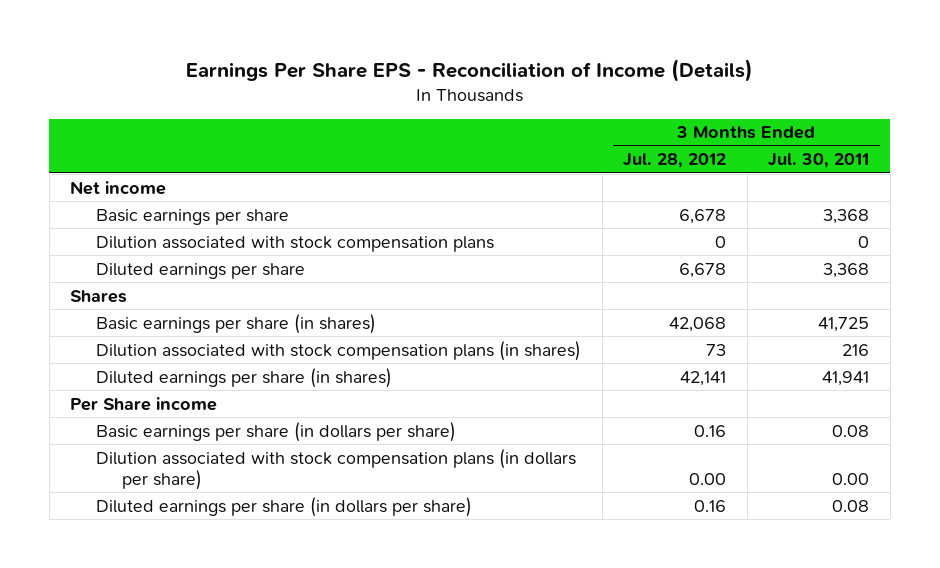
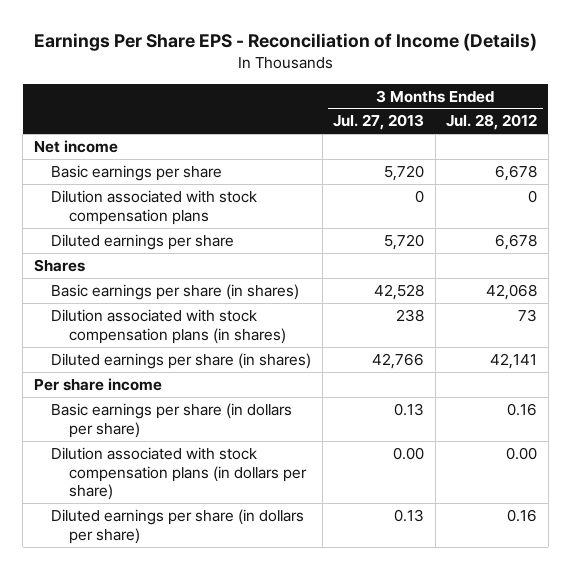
[768,153,870,169] Jul. 30, 2011 -> none
none -> [333,114,425,131] Jul. 27, 2013
[70,396,218,411] Per Share income -> [33,377,162,391] Per share income

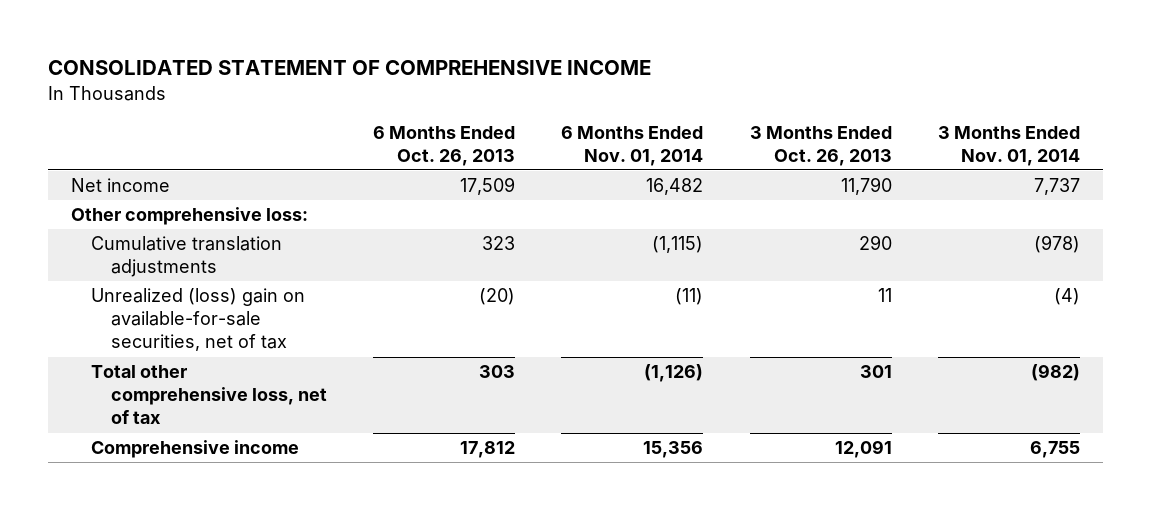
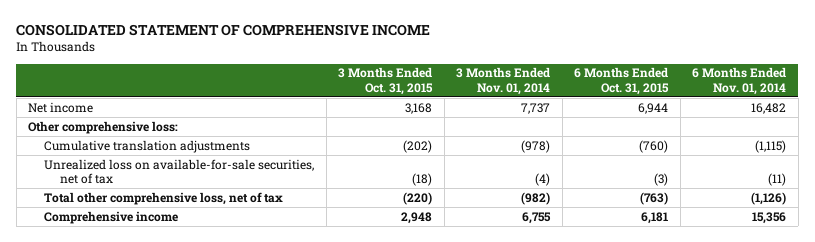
[373,125,516,166] 6 Months Ended Oct. 26, 2013 -> none
[749,125,892,166] 3 Months Ended Oct. 26, 2013 -> none
none -> [338,67,434,95] 3 Months Ended Oct. 31, 2015
none -> [574,67,670,95] 6 Months Ended Oct. 31, 2015
[90,288,305,352] Unrealized (loss) gain on available-for-sale securities, net of tax -> [44,158,315,185] Unrealized loss on available-for-sale securities, net of tax

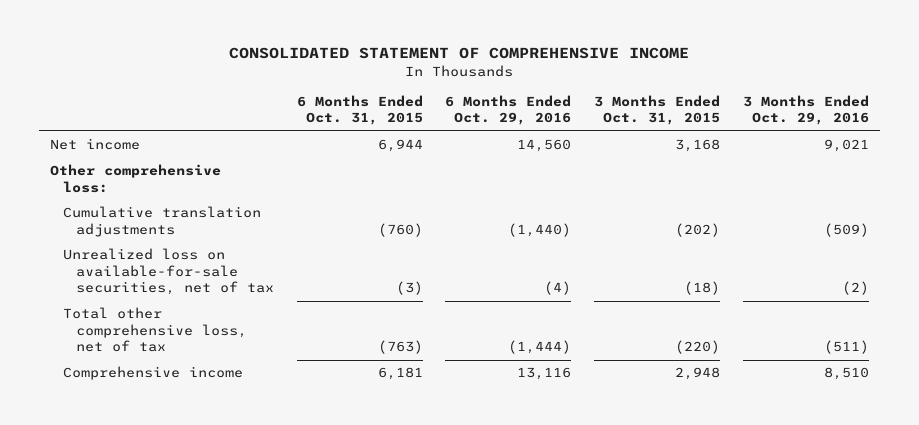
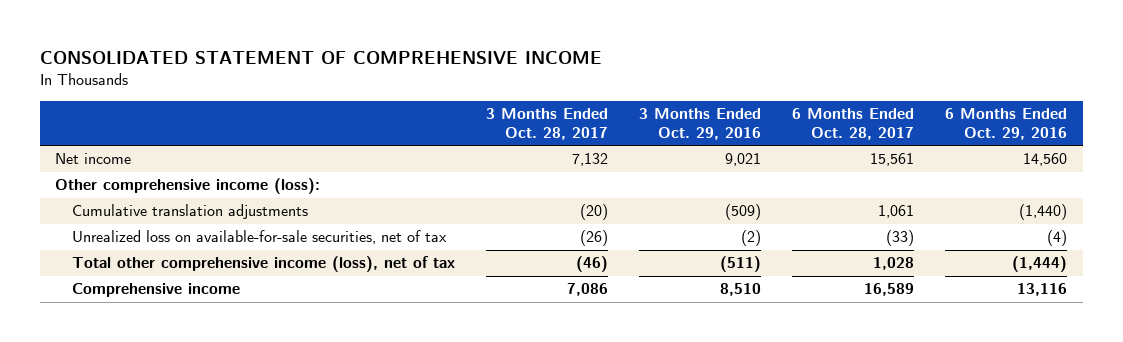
[296,94,423,126] 6 Months Ended Oct. 31, 2015 -> none
[594,94,721,126] 3 Months Ended Oct. 31, 2015 -> none
none -> [486,107,609,140] 3 Months Ended Oct. 28, 2017
none -> [792,107,915,140] 6 Months Ended Oct. 28, 2017
[49,164,221,193] Other comprehensive loss: -> [55,178,321,195] Other comprehensive income (loss):
[62,307,247,353] Total other comprehensive loss, net of tax -> [72,256,456,273] Total other comprehensive income (loss), net of tax

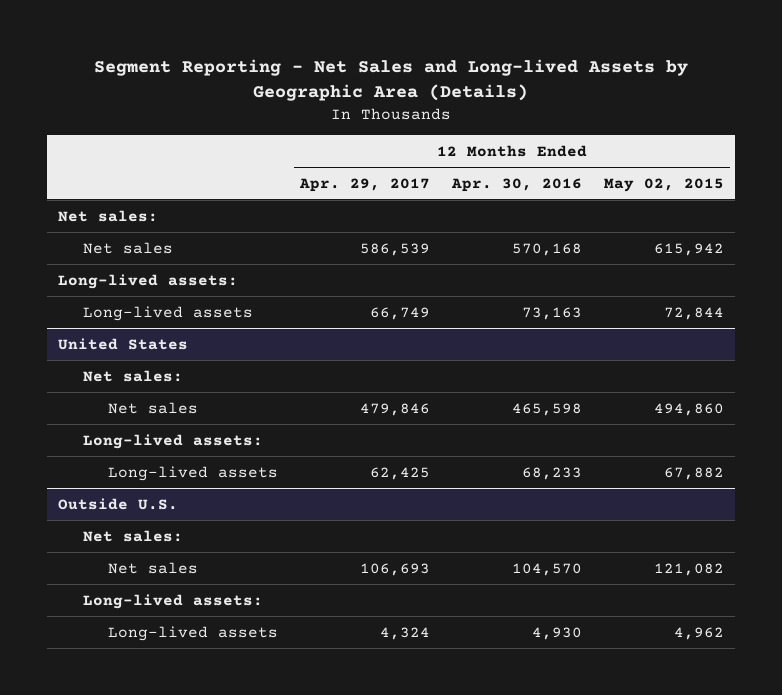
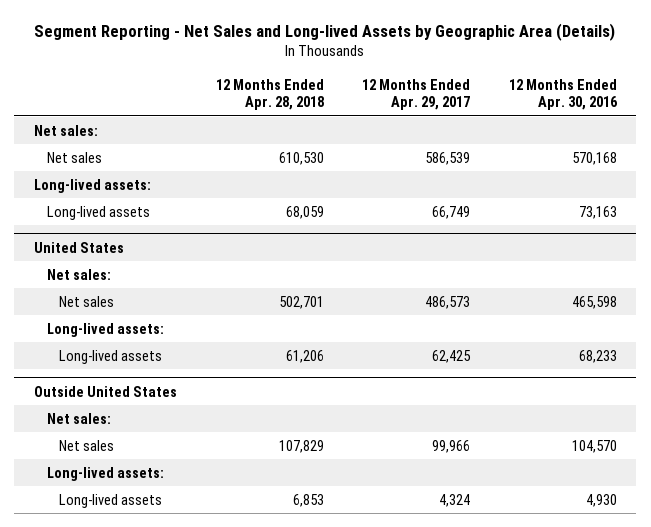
[604,177,725,192] May 02, 2015 -> none
none -> [215,78,324,111] 12 Months Ended Apr. 28, 2018
[359,402,430,416] 479,846 -> [425,295,471,309] 486,573
[57,497,178,510] Outside U.S. -> none
none -> [33,385,177,397] Outside United States
[359,562,430,576] 106,693 -> [432,439,471,453] 99,966

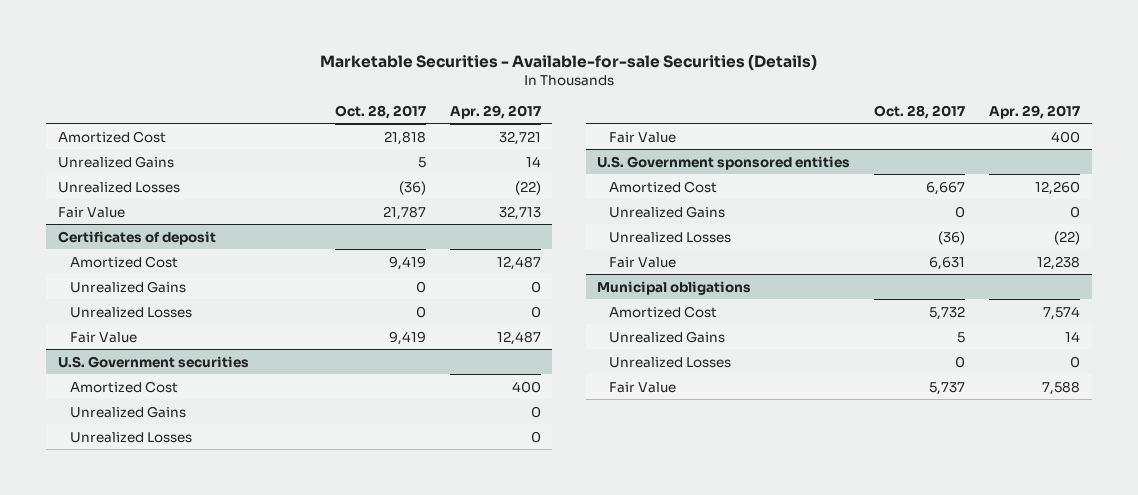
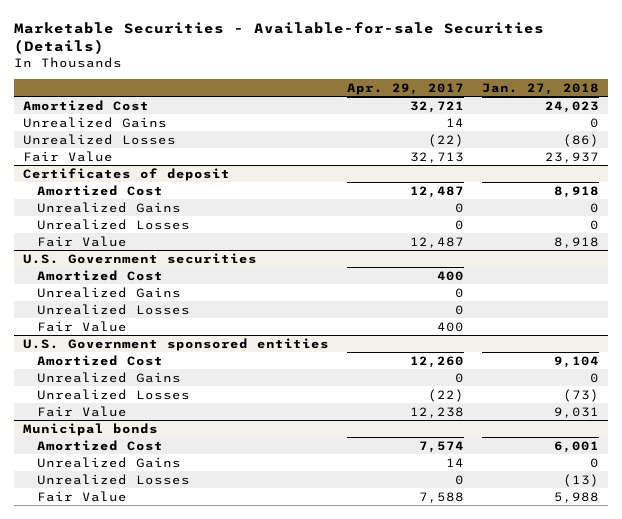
[334,104,426,119] Oct. 28, 2017 -> none
none -> [482,82,600,95] Jan. 27, 2018
[597,280,752,295] Municipal obligations -> [23,422,159,436] Municipal bonds

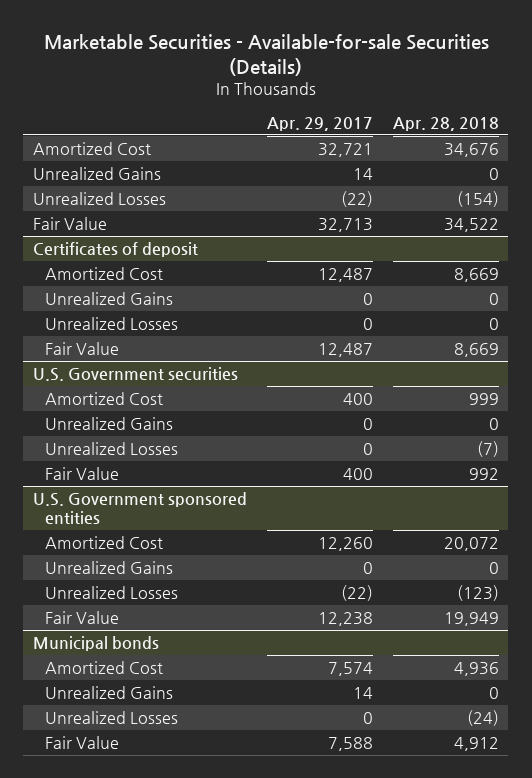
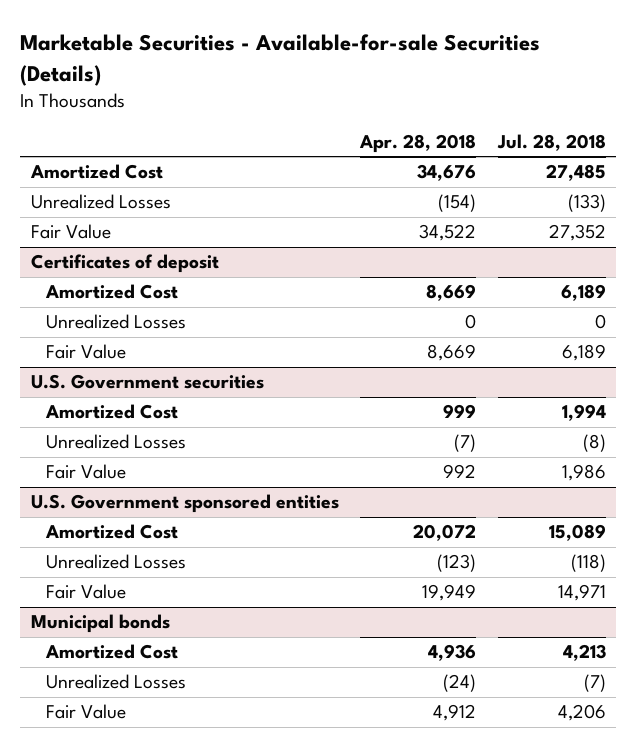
[266,116,373,131] Apr. 29, 2017 -> none
none -> [496,133,606,151] Jul. 28, 2018
[33,166,162,180] Unrealized Gains -> none
[44,291,173,305] Unrealized Gains -> none
[44,416,173,430] Unrealized Gains -> none
[44,560,173,574] Unrealized Gains -> none
[44,685,173,699] Unrealized Gains -> none

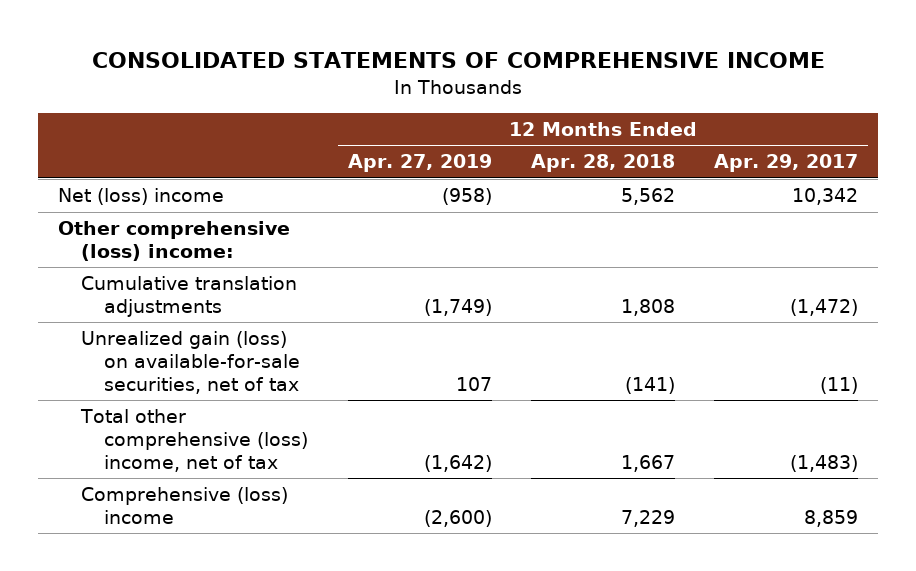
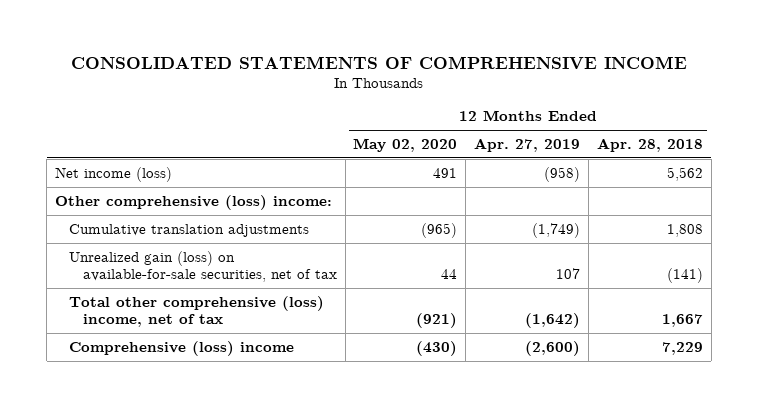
[714,154,859,173] Apr. 29, 2017 -> none
none -> [353,137,458,152] May 02, 2020
[58,188,225,206] Net (loss) income -> [54,166,172,182] Net income (loss)

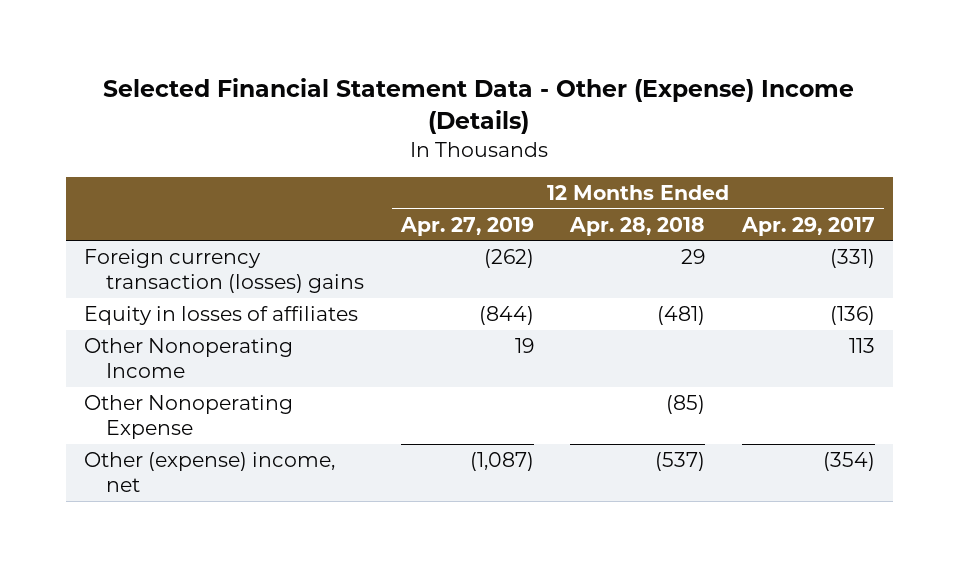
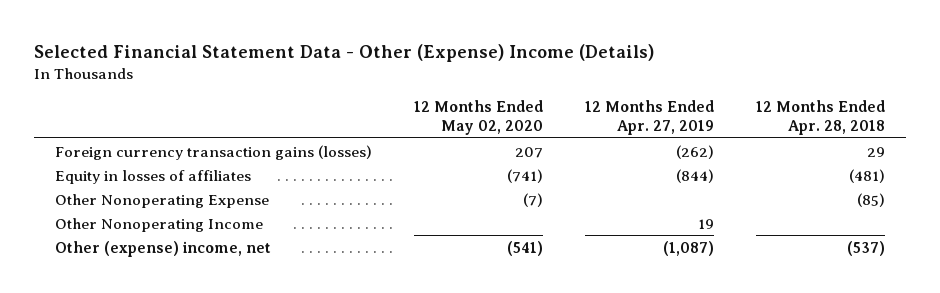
[740,216,875,236] Apr. 29, 2017 -> none
none -> [414,100,544,136] 12 Months Ended May 02, 2020
[83,249,365,294] Foreign currency transaction (losses) gains -> [54,144,372,160] Foreign currency transaction gains (losses)
[83,338,293,379] Other Nonoperating Income -> [54,217,263,232] Other Nonoperating Income

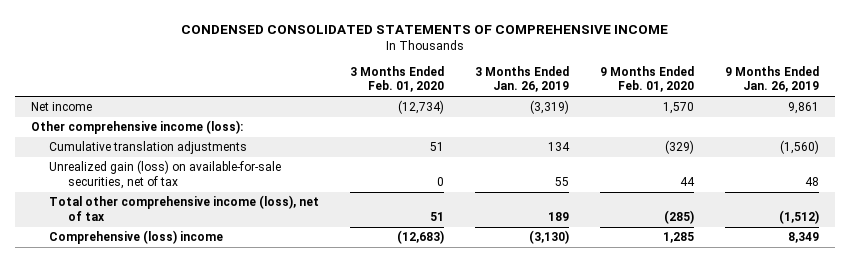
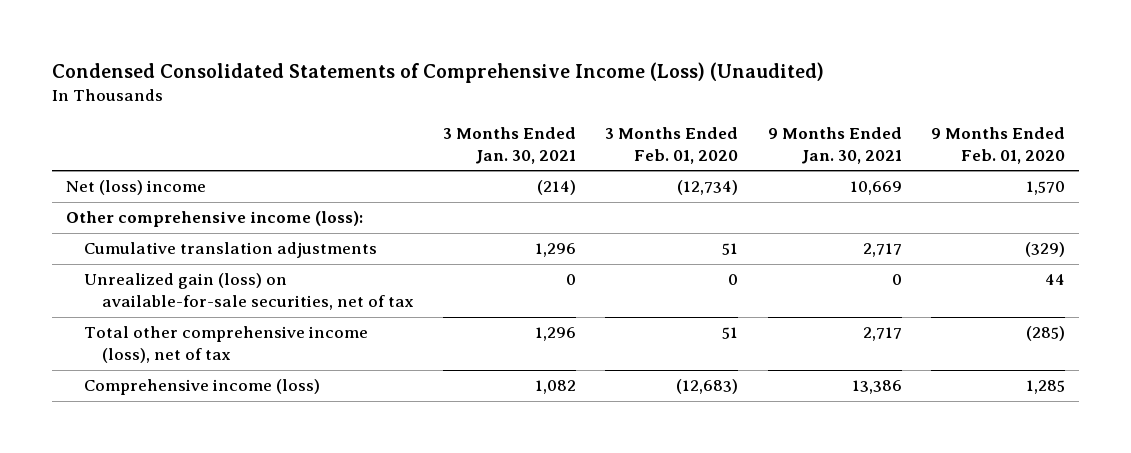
[181,24,669,34] CONDENSED CONSOLIDATED STATEMENTS OF COMPREHENSIVE INCOME -> [51,61,824,83] Condensed Consolidated Statements of Comprehensive Income (Loss) (Unaudited)
[475,65,570,93] 3 Months Ended Jan. 26, 2019 -> none
[725,65,820,93] 9 Months Ended Jan. 26, 2019 -> none
none -> [443,126,577,164] 3 Months Ended Jan. 30, 2021
none -> [767,126,902,164] 9 Months Ended Jan. 30, 2021
[30,102,92,112] Net income -> [66,180,207,196] Net (loss) income
[49,230,224,245] Comprehensive (loss) income -> [84,379,321,396] Comprehensive income (loss)

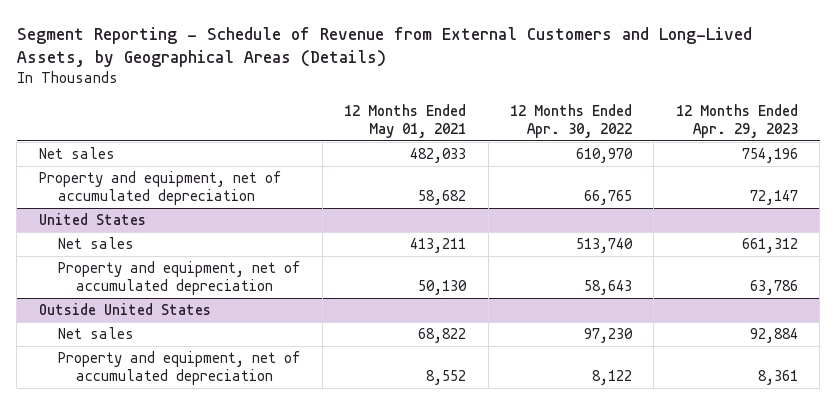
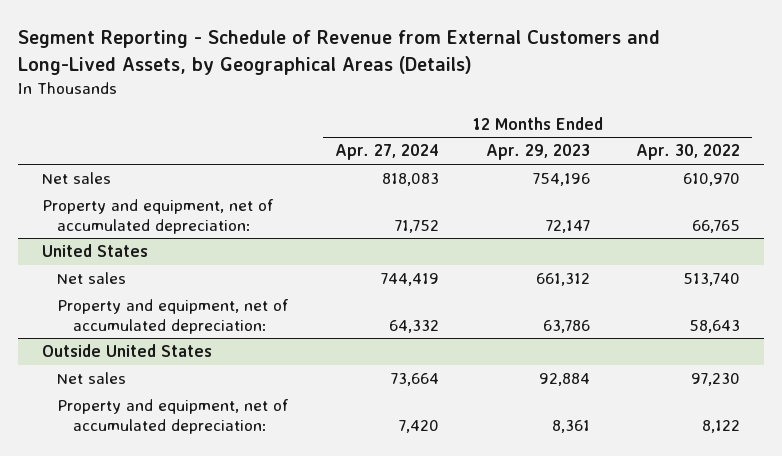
[344,103,467,138] 12 Months Ended May 01, 2021 -> none
none -> [334,144,439,161] Apr. 27, 2024
[38,171,282,206] Property and equipment, net of accumulated depreciation -> [41,199,274,234] Property and equipment, net of accumulated depreciation:
[57,261,301,296] Property and equipment, net of accumulated depreciation -> [57,299,290,334] Property and equipment, net of accumulated depreciation:
[57,351,301,386] Property and equipment, net of accumulated depreciation -> [57,399,290,434] Property and equipment, net of accumulated depreciation:

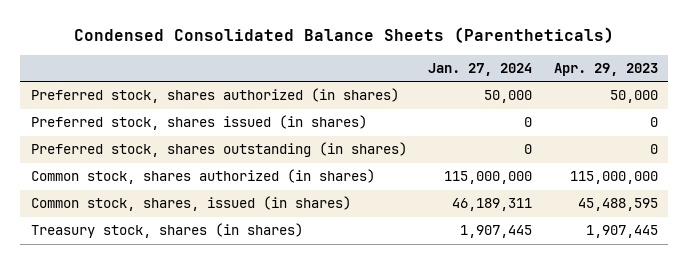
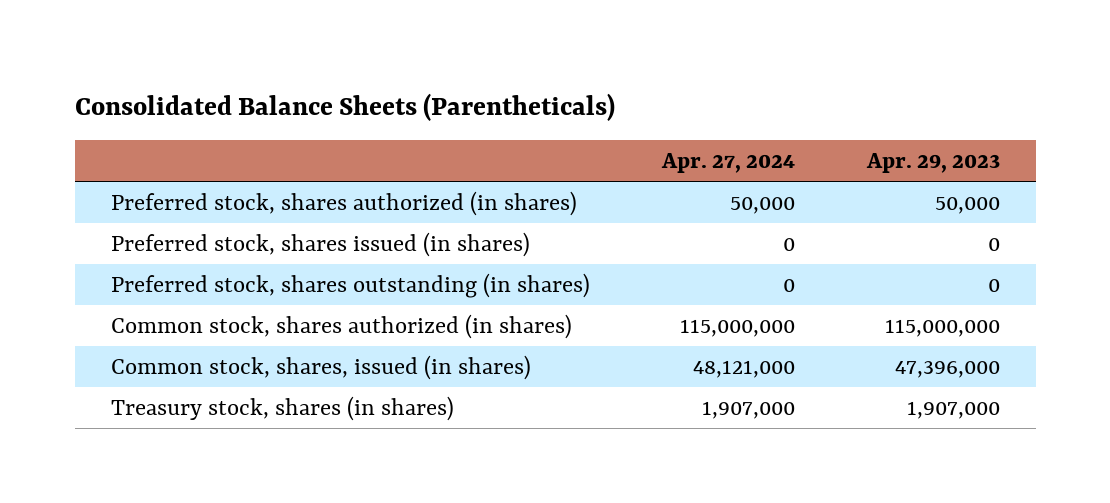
[74,26,615,43] Condensed Consolidated Balance Sheets (Parentheticals) -> [74,92,615,121] Consolidated Balance Sheets (Parentheticals)
[428,62,533,76] Jan. 27, 2024 -> none
none -> [660,153,795,174] Apr. 27, 2024
[577,198,658,212] 45,488,595 -> [894,360,1000,378] 47,396,000
[585,225,658,239] 1,907,445 -> [906,400,1000,419] 1,907,000

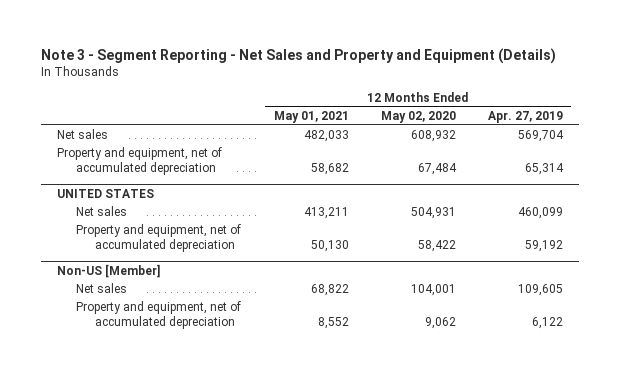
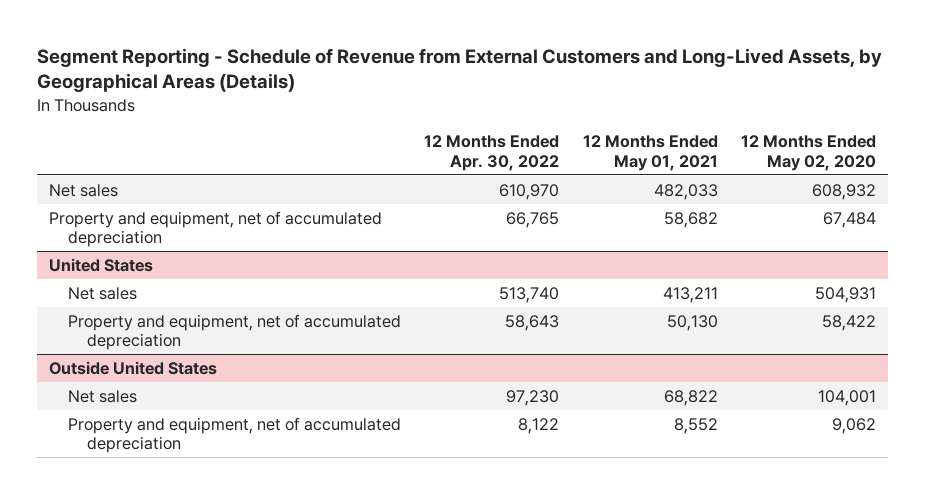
[41,48,557,65] Note 3 - Segment Reporting - Net Sales and Property and Equipment (Details) -> [36,47,882,93] Segment Reporting - Schedule of Revenue from External Customers and Long-Lived Assets, by Geographical Areas (Details)
[488,111,564,124] Apr. 27, 2019 -> none
none -> [424,135,560,171] 12 Months Ended Apr. 30, 2022
[57,188,155,198] UNITED STATES -> [48,257,153,272] United States
[57,263,161,278] Non-US [Member] -> [48,360,217,375] Outside United States

